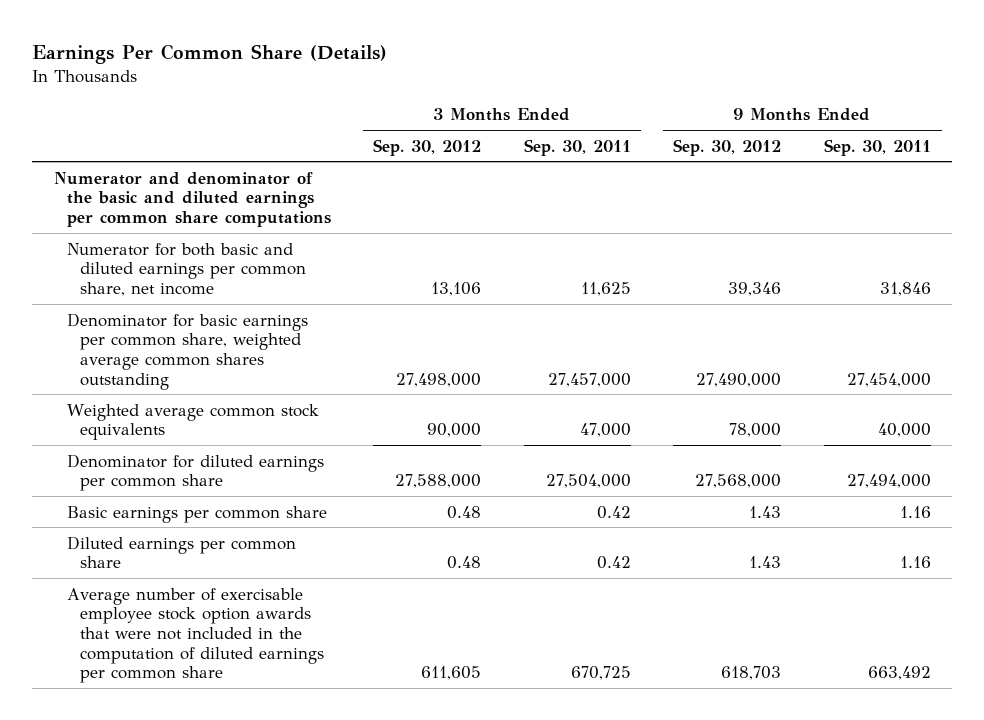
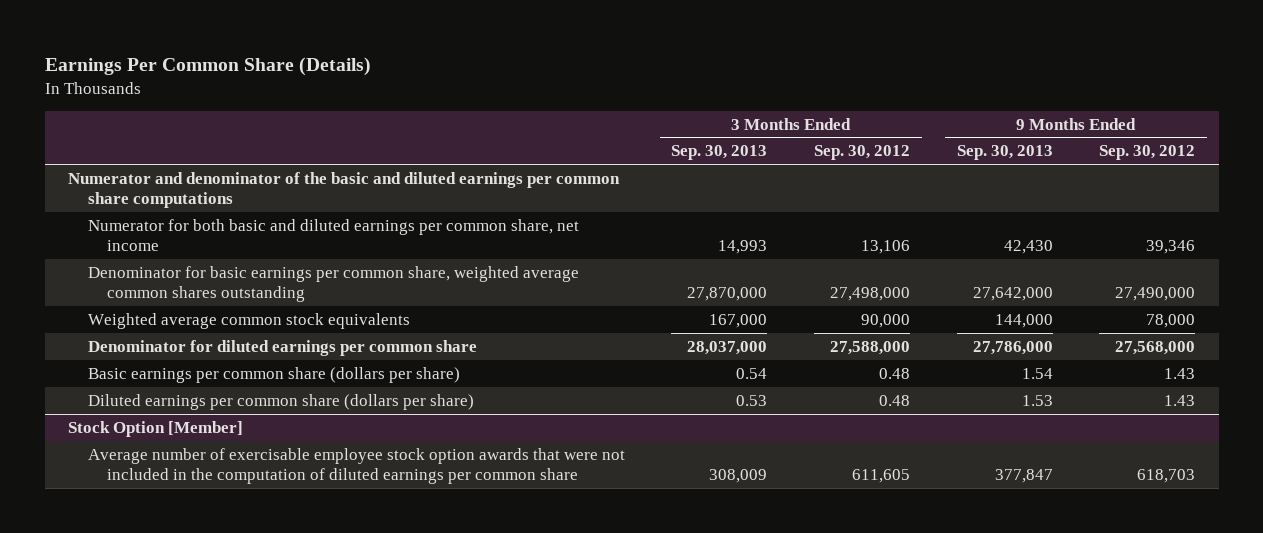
[523,138,631,156] Sep. 30, 2011 -> none
[823,138,931,156] Sep. 30, 2011 -> none
none -> [671,145,768,161] Sep. 30, 2013
none -> [956,145,1053,161] Sep. 30, 2013
[66,505,327,523] Basic earnings per common share -> [87,366,460,383] Basic earnings per common share (dollars per share)
[66,535,296,569] Diluted earnings per common share -> [87,393,474,410] Diluted earnings per common share (dollars per share)
none -> [67,420,243,437] Stock Option [Member]

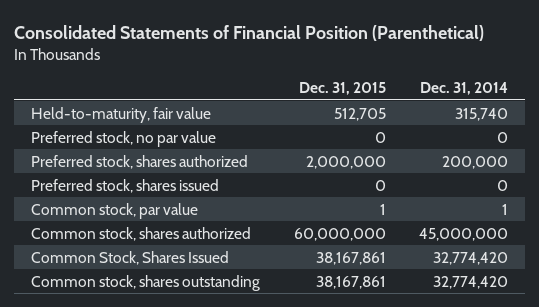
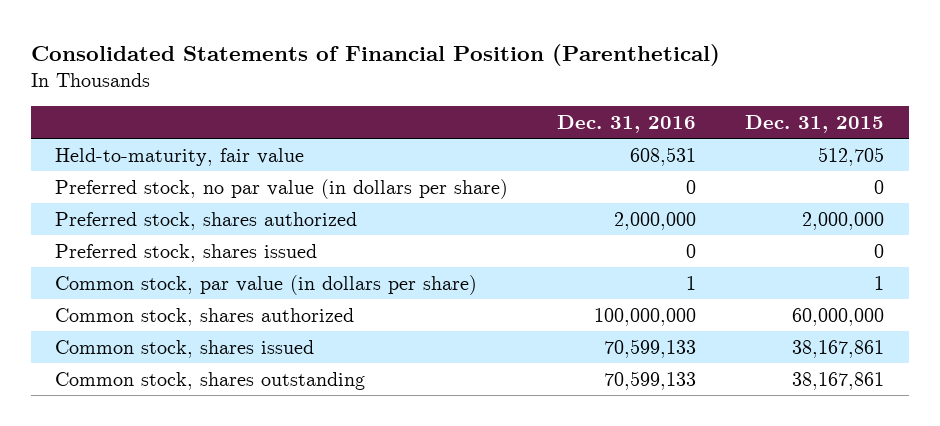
[420,82,509,96] Dec. 31, 2014 -> none
none -> [557,114,697,133] Dec. 31, 2016
[31,130,217,147] Preferred stock, no par value -> [55,178,509,199] Preferred stock, no par value (in dollars per share)
[31,202,199,219] Common stock, par value -> [55,274,478,295] Common stock, par value (in dollars per share)
[31,250,230,265] Common Stock, Shares Issued -> [55,339,315,358] Common stock, shares issued

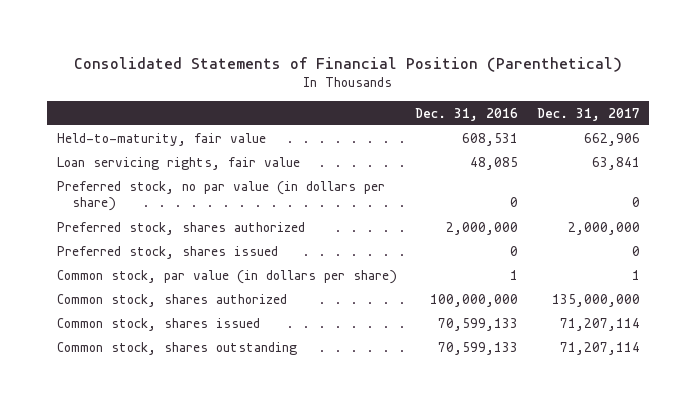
[745,114,885,133] Dec. 31, 2015 -> none
none -> [537,107,641,121] Dec. 31, 2017
none -> [56,156,300,170] Loan servicing rights, fair value

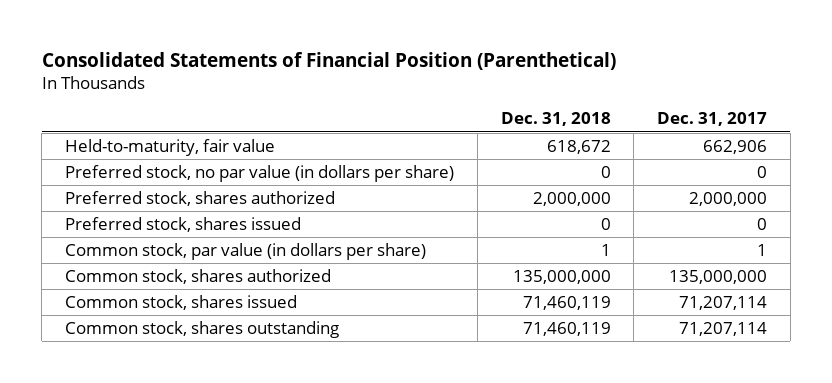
[415,107,519,121] Dec. 31, 2016 -> none
none -> [500,112,611,127] Dec. 31, 2018
[56,156,300,170] Loan servicing rights, fair value -> none

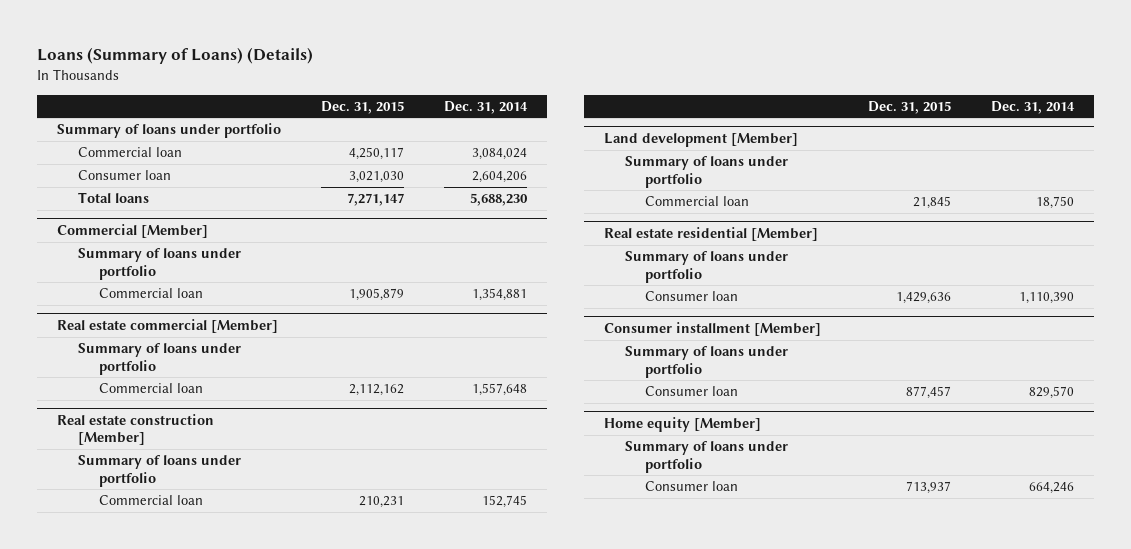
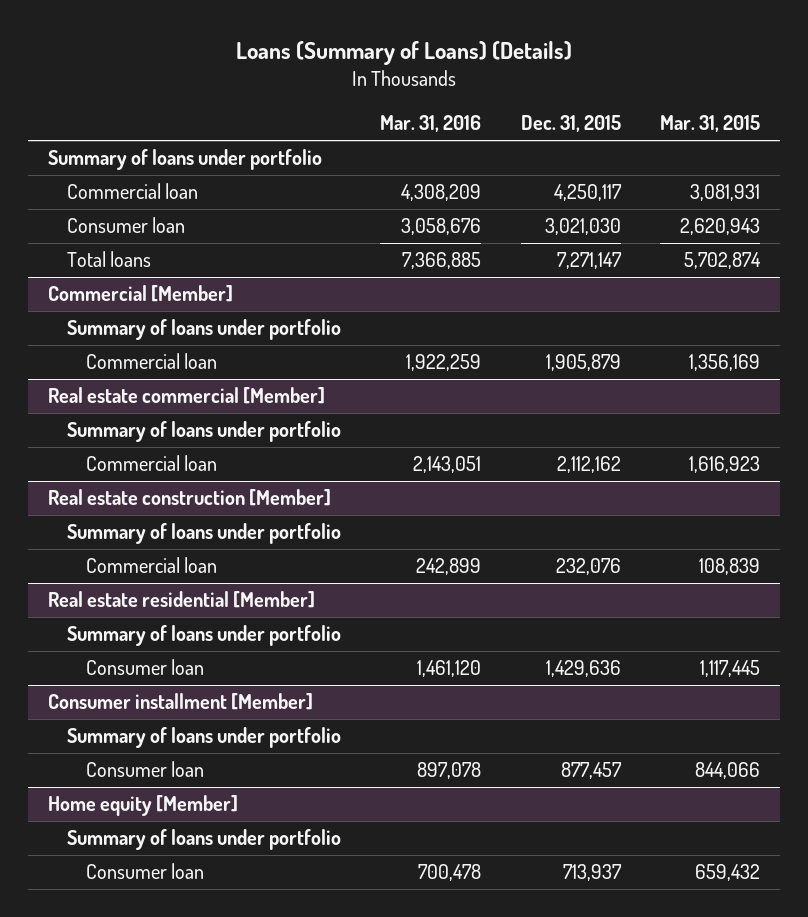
[444,100,529,114] Dec. 31, 2014 -> none
none -> [380,115,482,133] Mar. 31, 2016
none -> [659,115,760,133] Mar. 31, 2015
[604,132,799,147] Land development [Member] -> none
[624,156,788,188] Summary of loans under portfolio -> none
[645,196,750,207] Commercial loan -> none
[359,496,405,509] 210,231 -> [555,558,621,576] 232,076

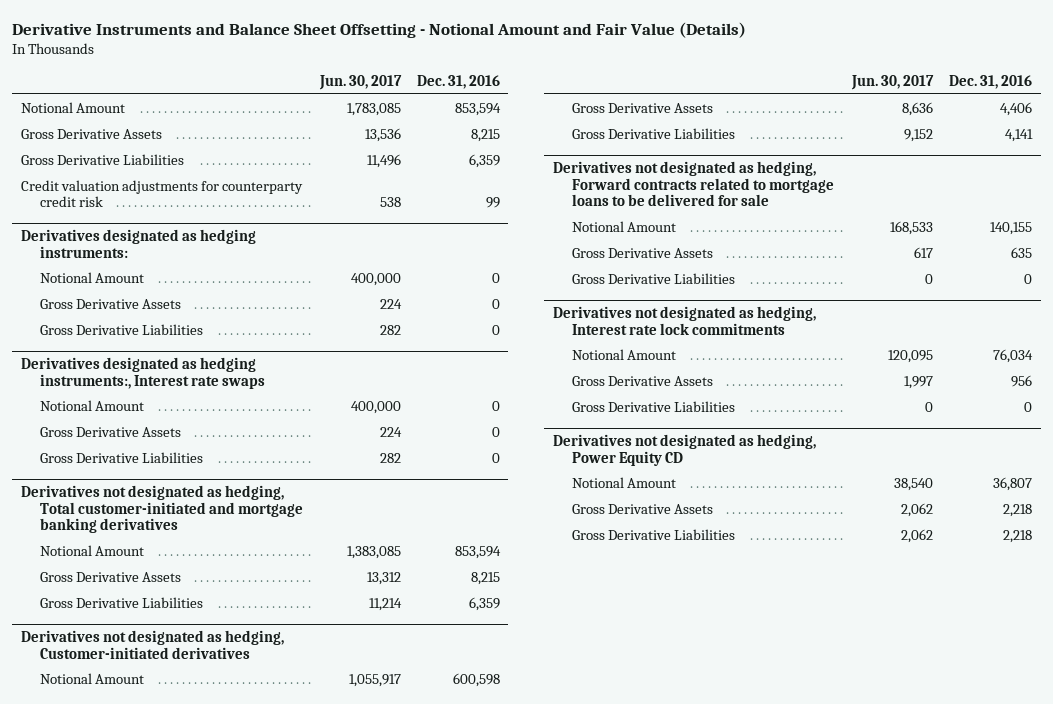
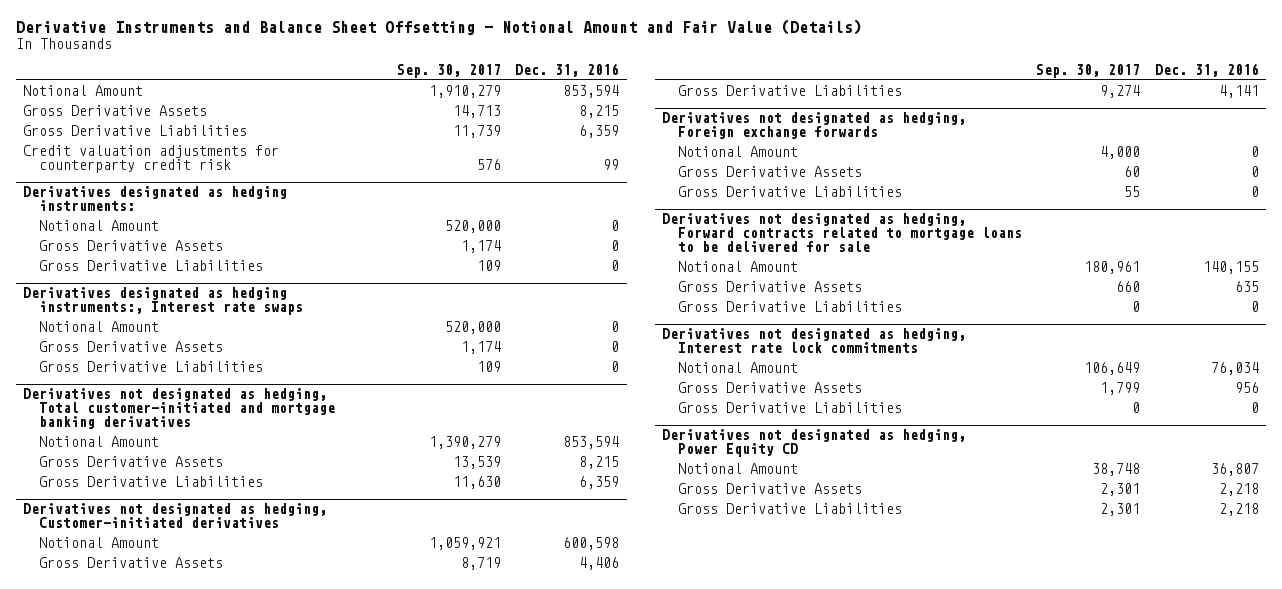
[318,75,402,91] Jun. 30, 2017 -> none
none -> [397,64,502,79] Sep. 30, 2017
none -> [662,112,967,140] Derivatives not designated as hedging, Foreign exchange forwards
none -> [678,146,799,158] Notional Amount
none -> [678,166,863,178] Gross Derivative Assets
none -> [678,186,903,198] Gross Derivative Liabilities

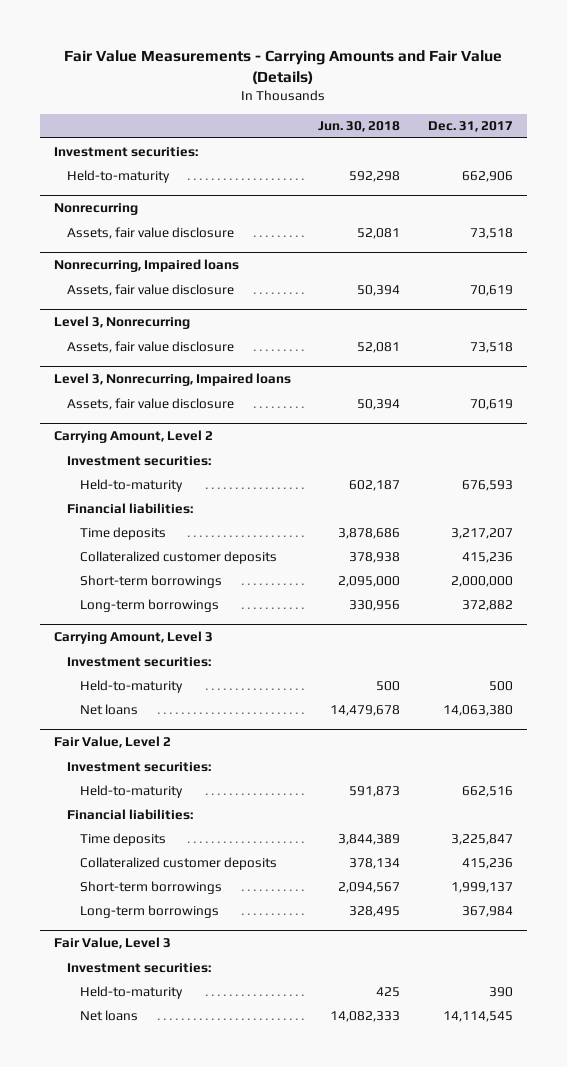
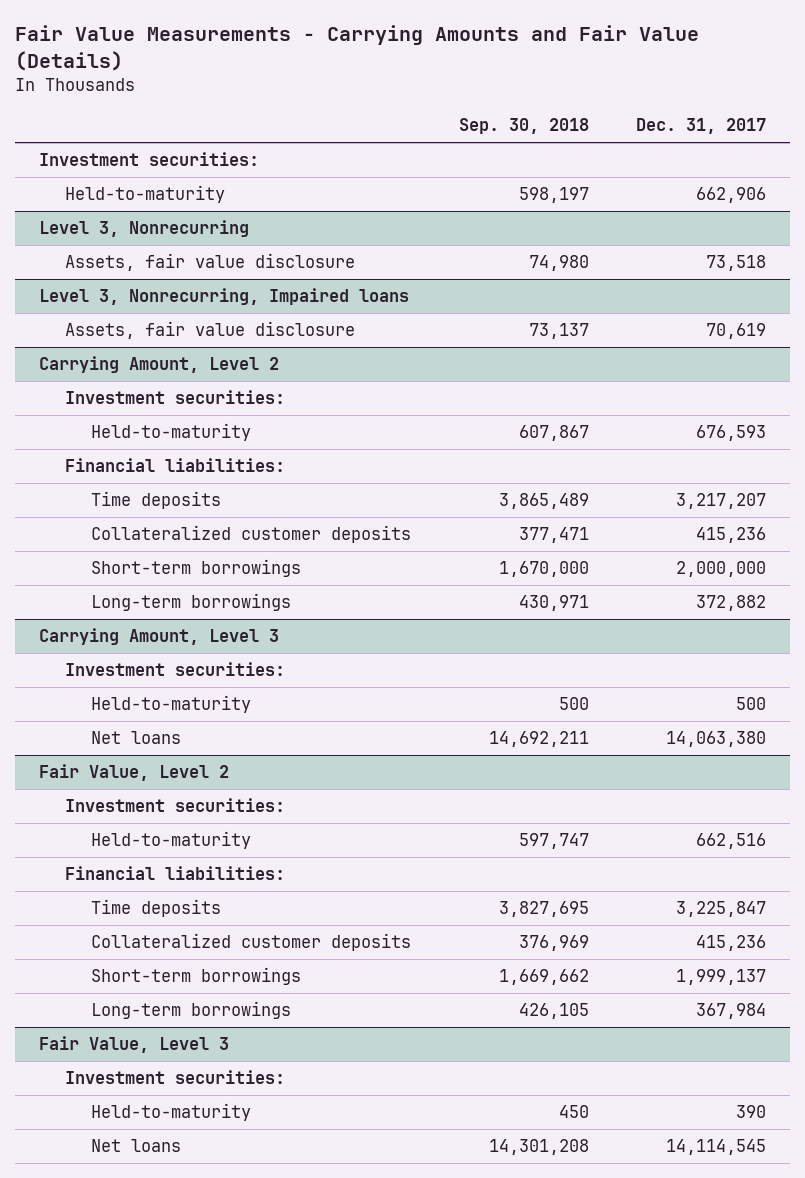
[318,121,401,133] Jun. 30, 2018 -> none
none -> [458,118,589,135] Sep. 30, 2018
[53,203,138,216] Nonrecurring -> none
[66,226,234,239] Assets, fair value disclosure -> none
[53,259,239,273] Nonrecurring, Impaired loans -> none
[66,283,234,296] Assets, fair value disclosure -> none

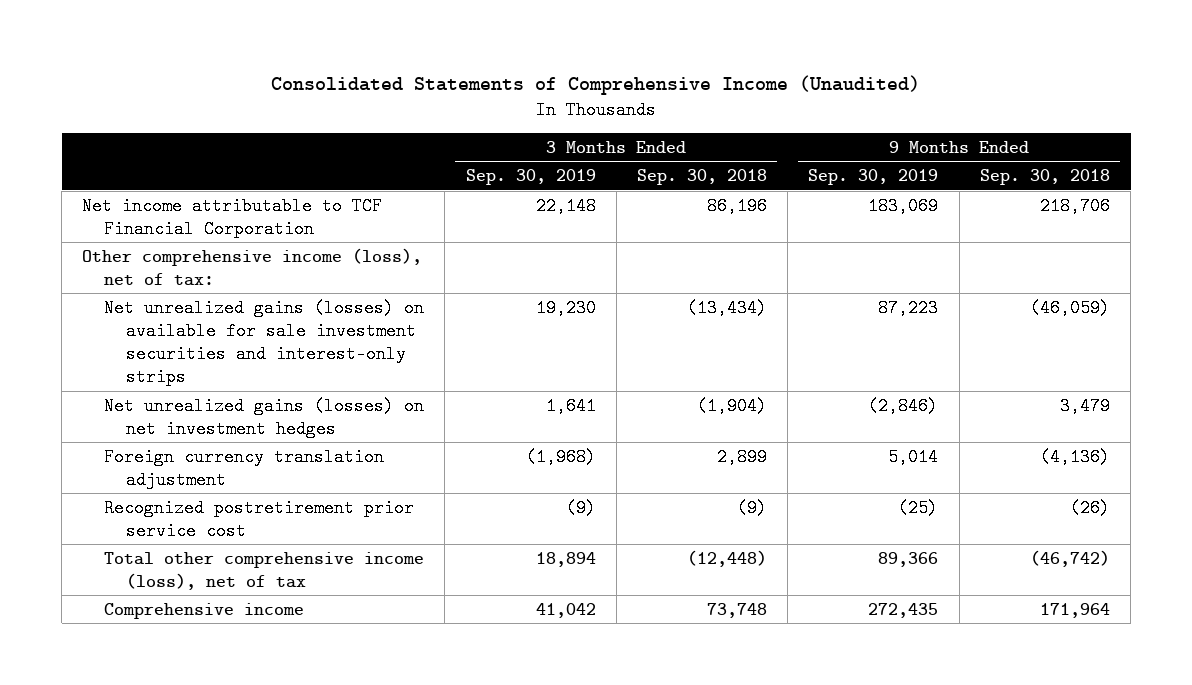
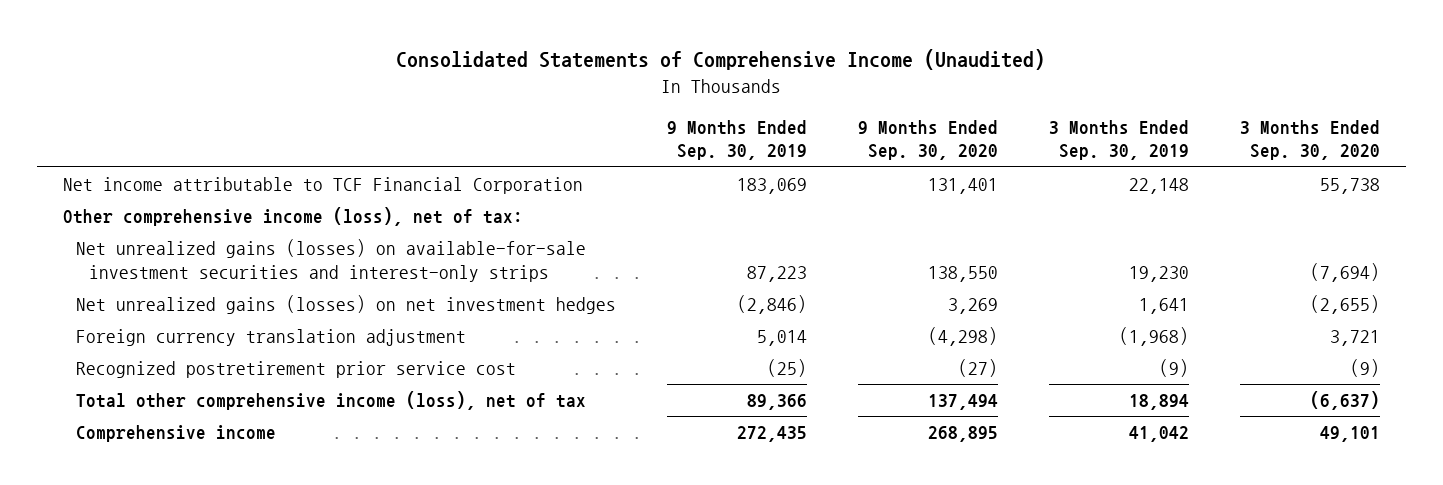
[636,169,767,186] Sep. 30, 2018 -> none
[979,169,1110,186] Sep. 30, 2018 -> none
none -> [858,119,999,161] 9 Months Ended Sep. 30, 2020
none -> [1240,119,1381,161] 3 Months Ended Sep. 30, 2020
[104,298,425,387] Net unrealized gains (losses) on available for sale investment securities and interest-only strips -> [75,239,586,283] Net unrealized gains (losses) on available-for-sale investment securities and interest-only strips

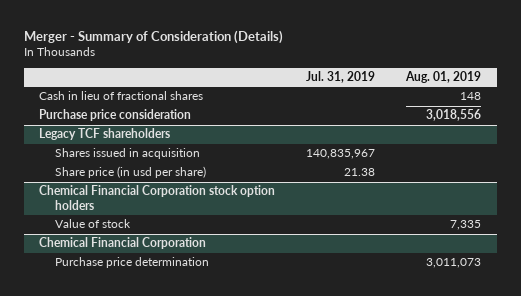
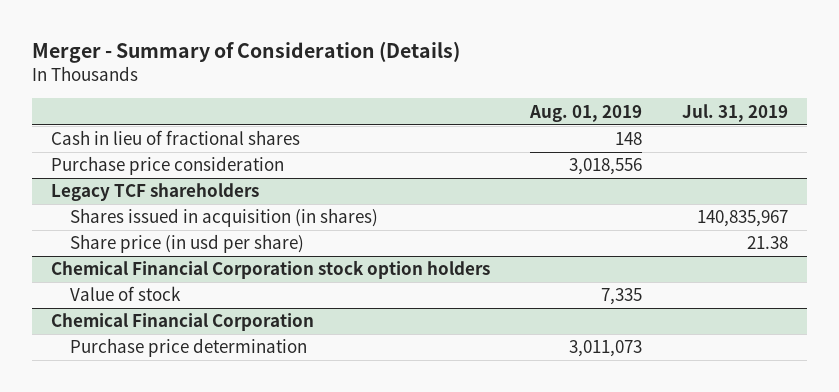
[54,148,200,160] Shares issued in acquisition -> [69,208,378,228] Shares issued in acquisition (in shares)

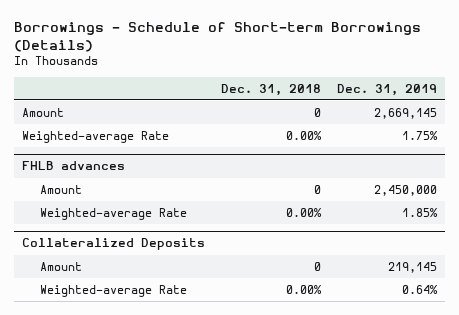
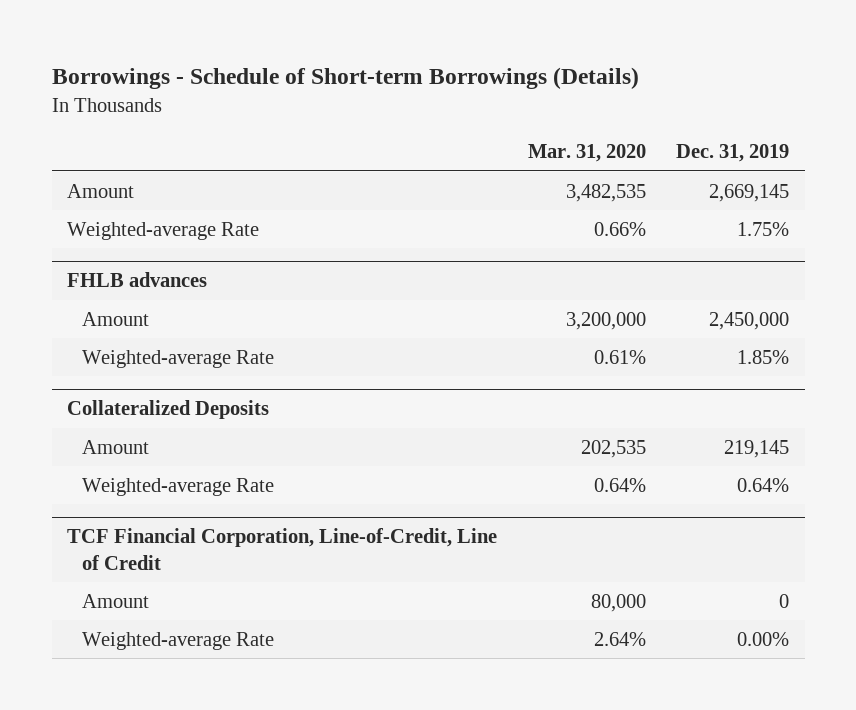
[220,83,321,96] Dec. 31, 2018 -> none
none -> [527,144,646,163] Mar. 31, 2020
none -> [67,528,498,570] TCF Financial Corporation, Line-of-Credit, Line of Credit
none -> [82,593,150,608] Amount
none -> [82,631,275,650] Weighted-average Rate

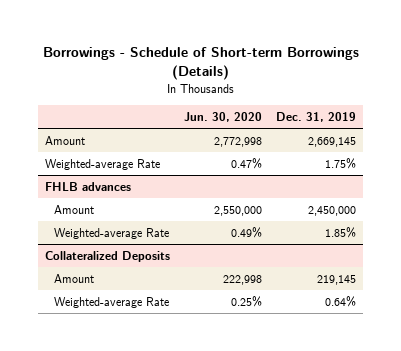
[527,144,646,163] Mar. 31, 2020 -> none
none -> [184,111,263,122] Jun. 30, 2020
[67,528,498,570] TCF Financial Corporation, Line-of-Credit, Line of Credit -> none
[82,593,150,608] Amount -> none
[82,631,275,650] Weighted-average Rate -> none

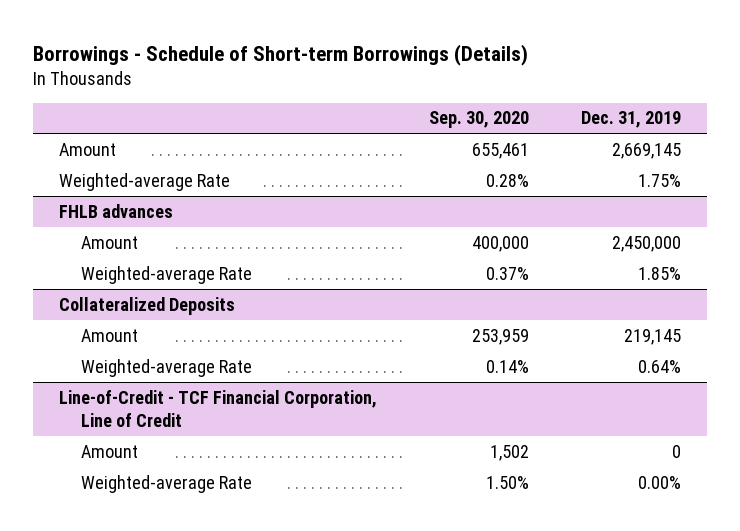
[184,111,263,122] Jun. 30, 2020 -> none
none -> [429,111,530,129] Sep. 30, 2020
none -> [59,389,378,427] Line-of-Credit - TCF Financial Corporation, Line of Credit
none -> [81,444,139,458] Amount
none -> [81,474,253,493] Weighted-average Rate

